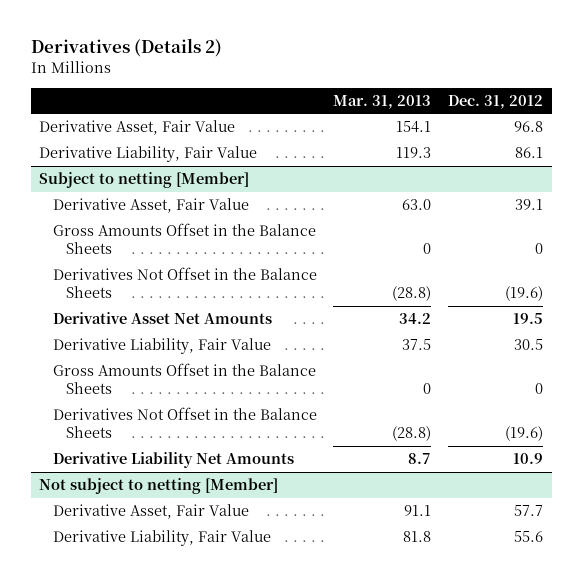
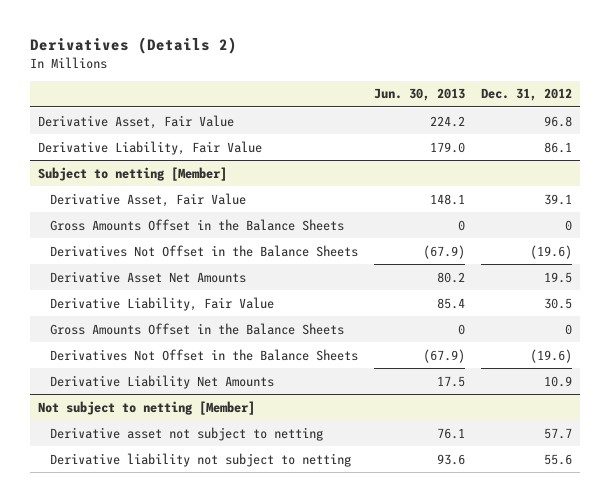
[333,94,432,109] Mar. 31, 2013 -> none
none -> [373,88,465,102] Jun. 30, 2013
[52,504,249,520] Derivative Asset, Fair Value -> [49,426,323,441] Derivative asset not subject to netting
[52,530,271,547] Derivative Liability, Fair Value -> [49,452,351,467] Derivative liability not subject to netting

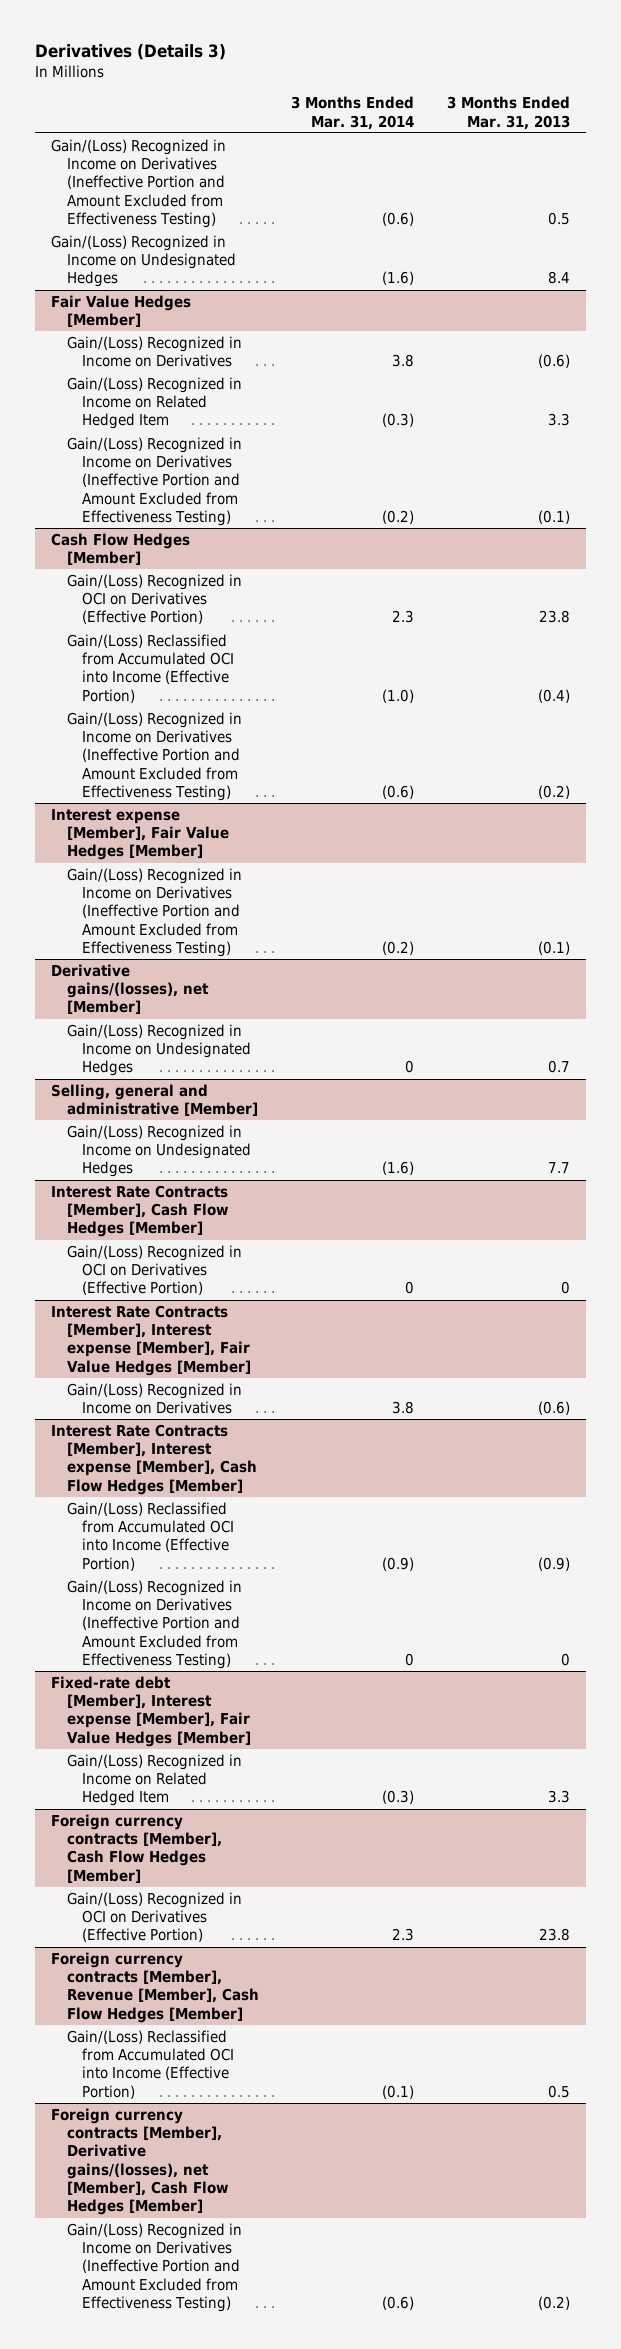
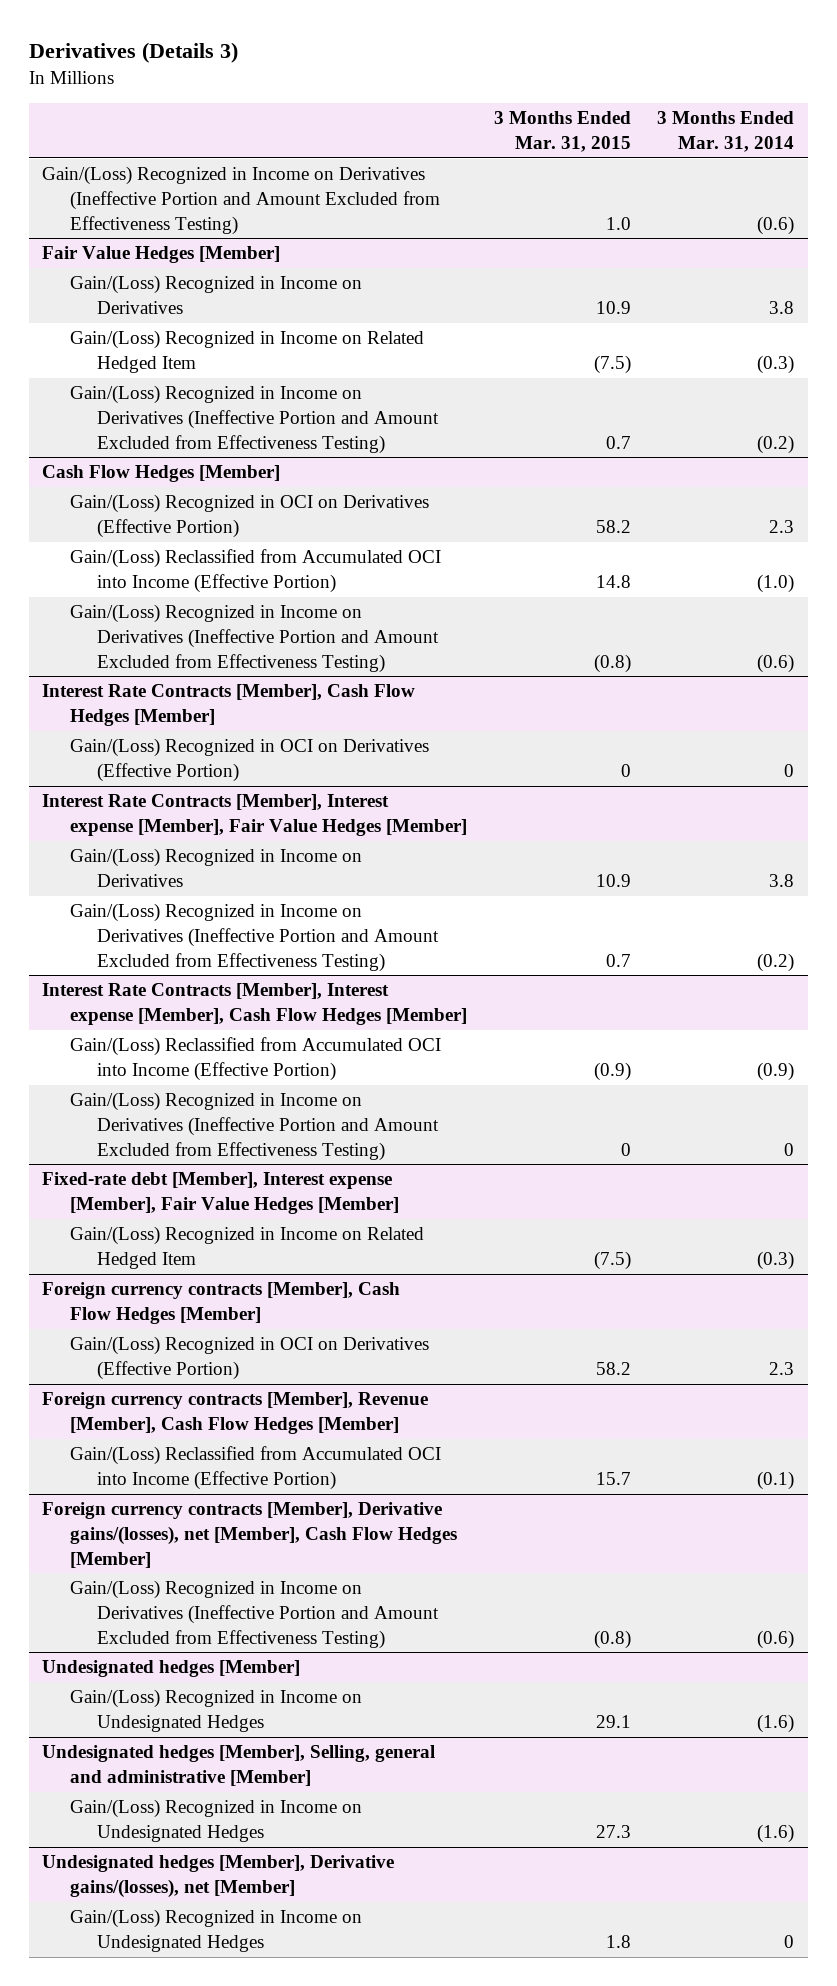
[446,96,570,130] 3 Months Ended Mar. 31, 2013 -> none
none -> [493,111,631,153] 3 Months Ended Mar. 31, 2015
[51,234,236,288] Gain/(Loss) Recognized in Income on Undesignated Hedges -> none
[51,808,229,861] Interest expense [Member], Fair Value Hedges [Member] -> none
[66,867,242,958] Gain/(Loss) Recognized in Income on Derivatives (Ineffective Portion and Amount Excluded from Effectiveness Testing) -> none
[51,963,209,1015] Derivative gains/(losses), net [Member] -> none
[66,1023,252,1077] Gain/(Loss) Recognized in Income on Undesignated Hedges -> none
[51,1083,258,1117] Selling, general and administrative [Member] -> none
[66,1124,252,1178] Gain/(Loss) Recognized in Income on Undesignated Hedges -> none
none -> [69,903,440,972] Gain/(Loss) Recognized in Income on Derivatives (Ineffective Portion and Amount Excluded from Effectiveness Testing)
none -> [42,1660,301,1678] Undesignated hedges [Member]
none -> [69,1689,362,1732] Gain/(Loss) Recognized in Income on Undesignated Hedges
none -> [42,1745,436,1786] Undesignated hedges [Member], Selling, general and administrative [Member]
none -> [69,1799,362,1842] Gain/(Loss) Recognized in Income on Undesignated Hedges
none -> [42,1855,395,1898] Undesignated hedges [Member], Derivative gains/(losses), net [Member]
none -> [69,1909,362,1952] Gain/(Loss) Recognized in Income on Undesignated Hedges

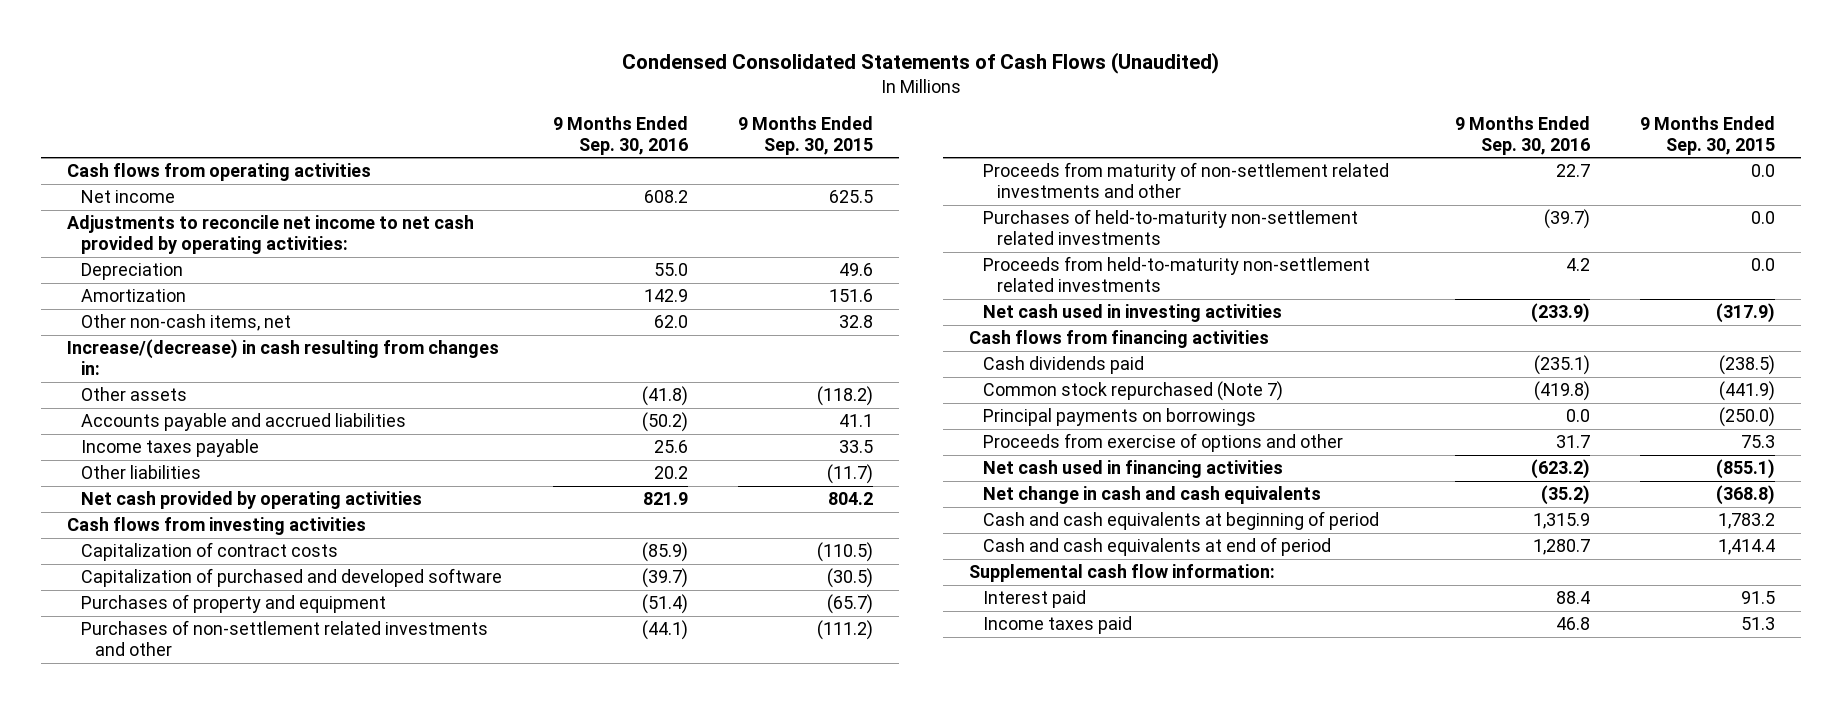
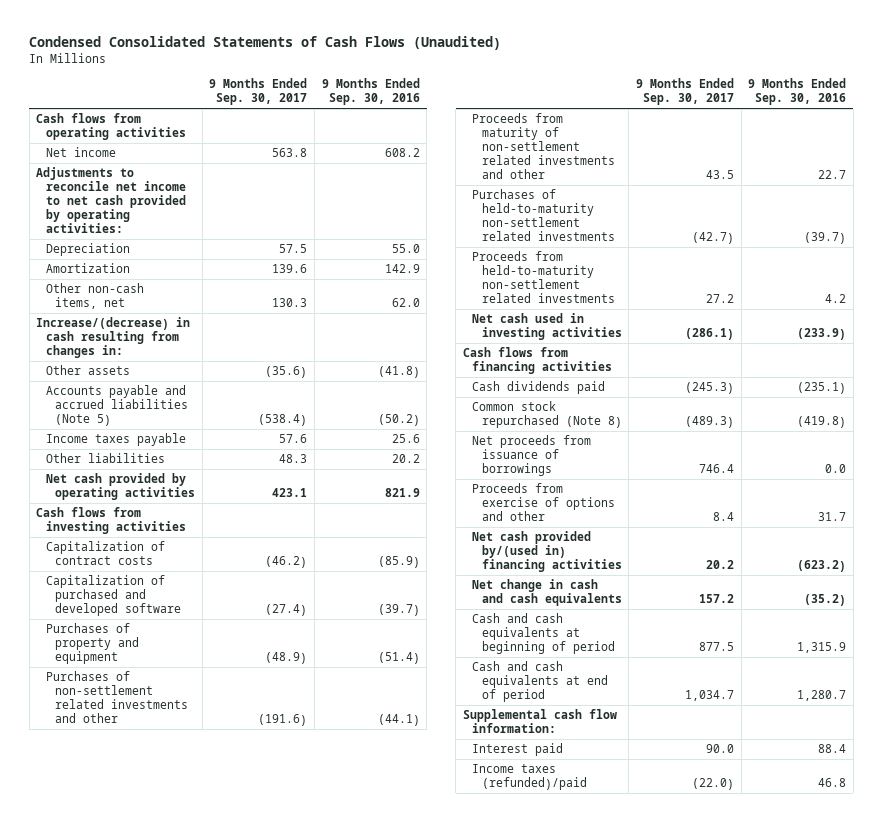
[738,116,874,155] 9 Months Ended Sep. 30, 2015 -> none
none -> [209,78,308,106] 9 Months Ended Sep. 30, 2017
[80,413,406,432] Accounts payable and accrued liabilities -> [45,385,189,427] Accounts payable and accrued liabilities (Note 5)
[982,408,1256,427] Principal payments on borrowings -> none
[982,381,1283,402] Common stock repurchased (Note 7) -> [472,401,622,429] Common stock repurchased (Note 8)
none -> [472,435,592,477] Net proceeds from issuance of borrowings
[982,460,1283,479] Net cash used in financing activities -> [472,531,622,573] Net cash provided by/(used in) financing activities
[982,616,1132,635] Income taxes paid -> [472,764,587,791] Income taxes (refunded)/paid

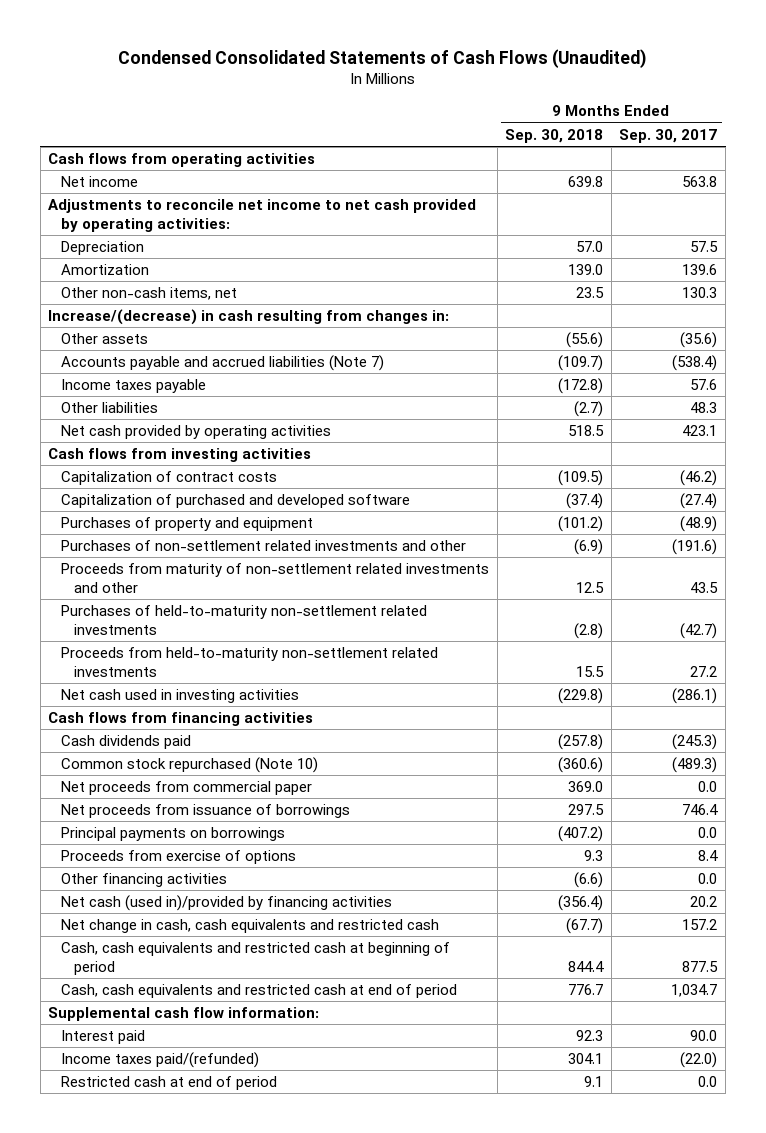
[321,78,420,106] 9 Months Ended Sep. 30, 2016 -> none
none -> [505,128,604,143] Sep. 30, 2018
[45,385,189,427] Accounts payable and accrued liabilities (Note 5) -> [61,355,385,372] Accounts payable and accrued liabilities (Note 7)
[472,401,622,429] Common stock repurchased (Note 8) -> [61,757,319,774] Common stock repurchased (Note 10)
none -> [61,781,313,796] Net proceeds from commercial paper
none -> [61,827,286,842] Principal payments on borrowings
[472,483,615,522] Proceeds from exercise of options and other -> [61,850,297,865] Proceeds from exercise of options
none -> [61,873,228,888] Other financing activities
[472,531,622,573] Net cash provided by/(used in) financing activities -> [61,895,393,912] Net cash (used in)/provided by financing activities
[472,579,622,607] Net change in cash and cash equivalents -> [61,919,440,934] Net change in cash, cash equivalents and restricted cash
[472,613,615,655] Cash and cash equivalents at beginning of period -> [61,942,451,975] Cash, cash equivalents and restricted cash at beginning of period
[472,661,608,703] Cash and cash equivalents at end of period -> [61,984,458,999] Cash, cash equivalents and restricted cash at end of period
[472,764,587,791] Income taxes (refunded)/paid -> [61,1052,260,1069] Income taxes paid/(refunded)
none -> [61,1076,278,1091] Restricted cash at end of period

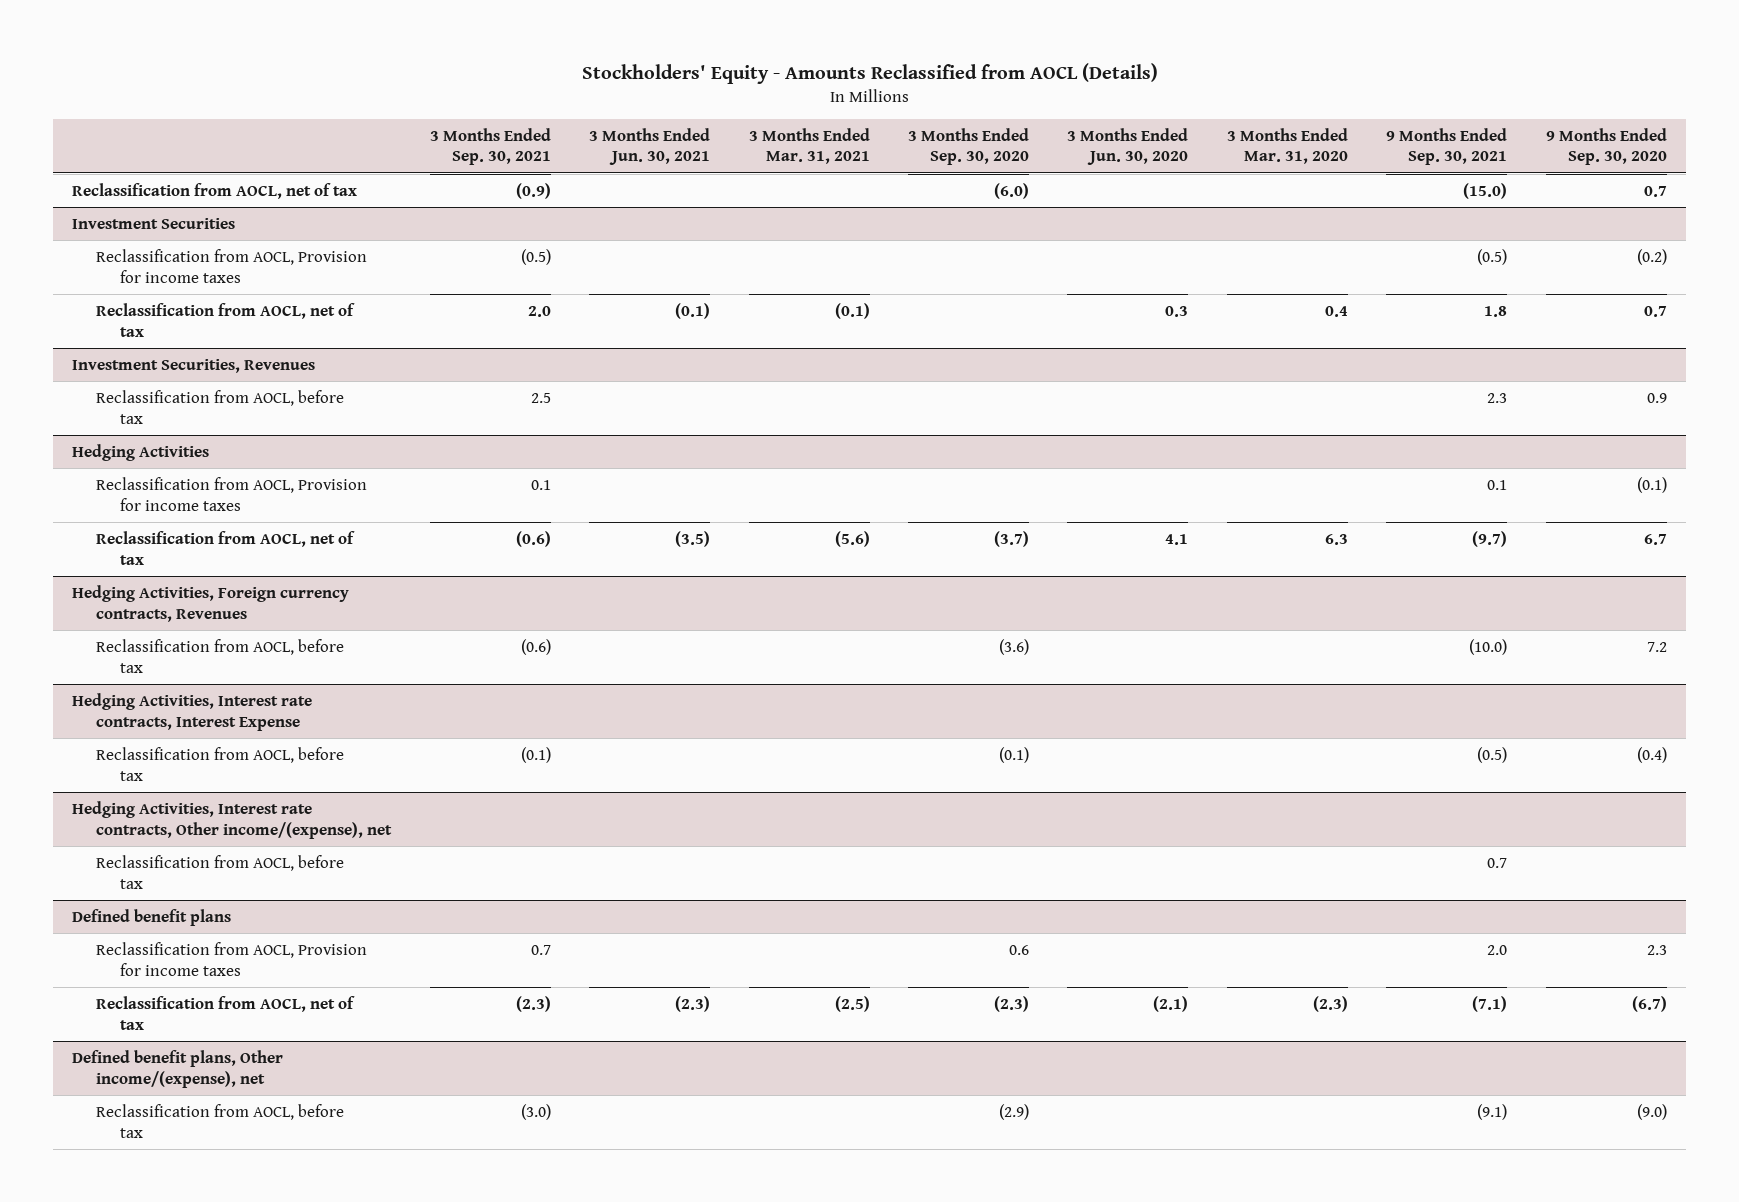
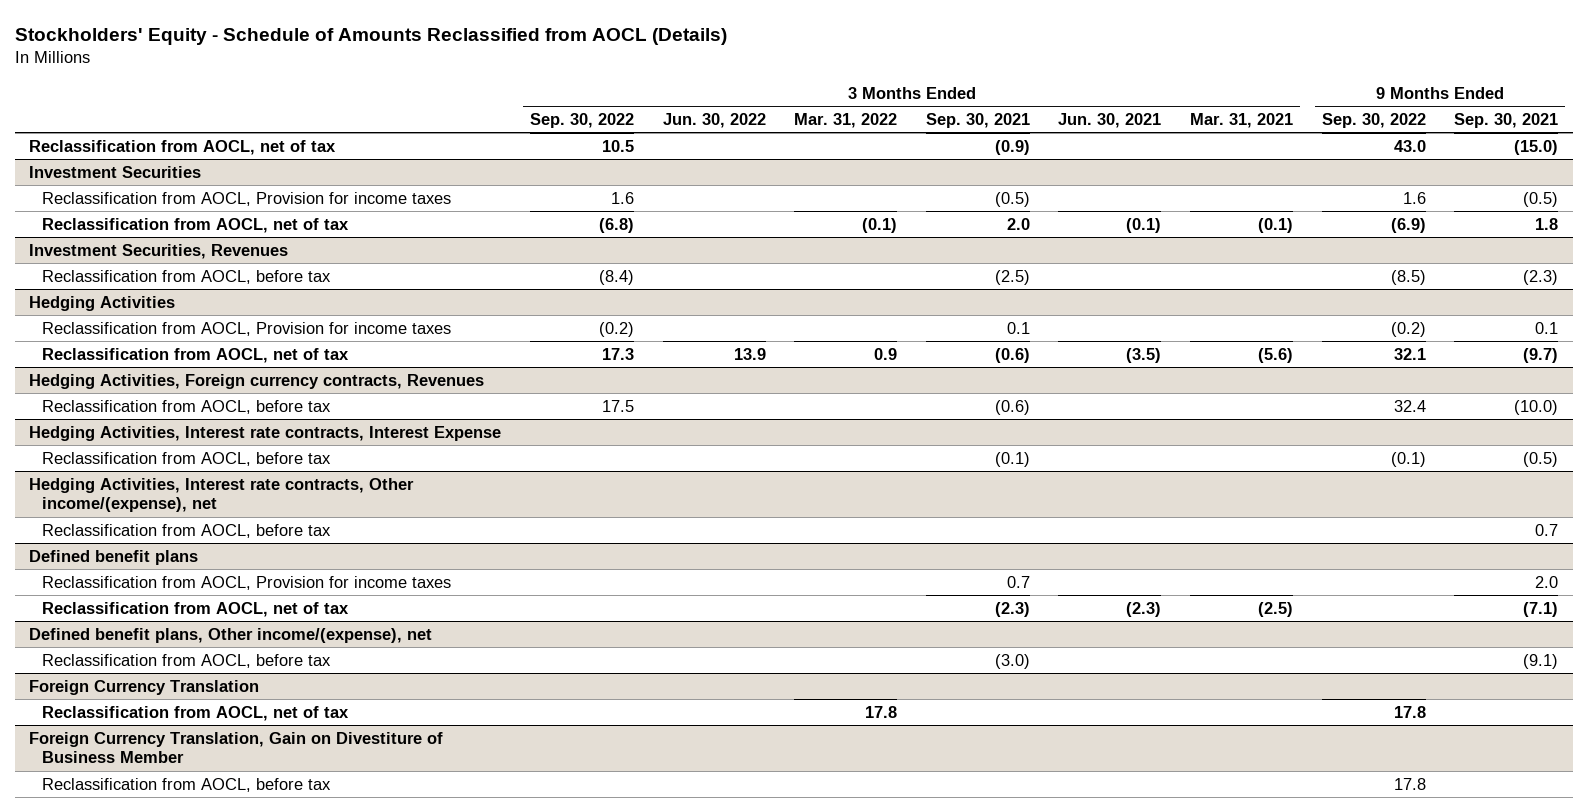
[581,63,1158,85] Stockholders' Equity - Amounts Reclassified from AOCL (Details) -> [15,27,728,45] Stockholders' Equity - Schedule of Amounts Reclassified from AOCL (Details)
[908,127,1030,166] 3 Months Ended Sep. 30, 2020 -> none
[1067,127,1189,166] 3 Months Ended Jun. 30, 2020 -> none
[1226,127,1348,165] 3 Months Ended Mar. 31, 2020 -> none
[1545,127,1667,166] 9 Months Ended Sep. 30, 2020 -> none
none -> [530,112,635,128] Sep. 30, 2022
none -> [662,112,766,128] Jun. 30, 2022
none -> [794,112,898,128] Mar. 31, 2022
none -> [1321,112,1426,128] Sep. 30, 2022
[530,392,551,403] 2.5 -> [994,269,1030,285] (2.5)
[1487,392,1508,403] 2.3 -> [1523,269,1559,285] (2.3)
none -> [29,679,260,695] Foreign Currency Translation
none -> [41,705,349,721] Reclassification from AOCL, net of tax
none -> [29,731,444,764] Foreign Currency Translation, Gain on Divestiture of Business Member
none -> [41,777,331,792] Reclassification from AOCL, before tax

